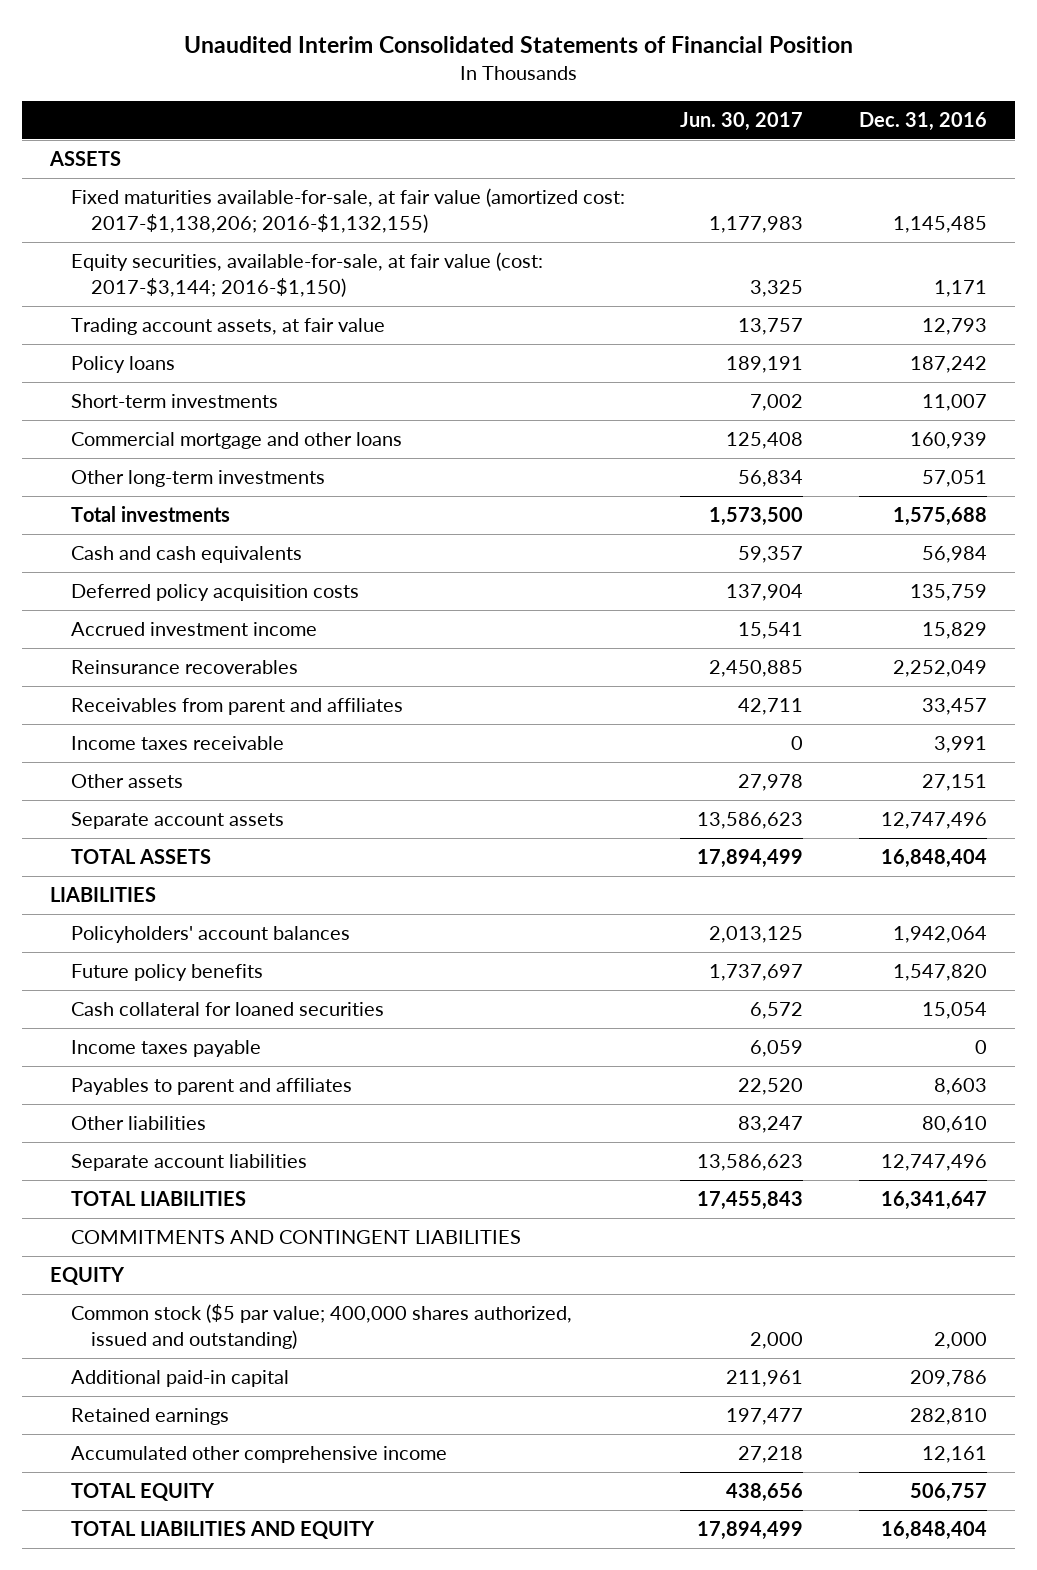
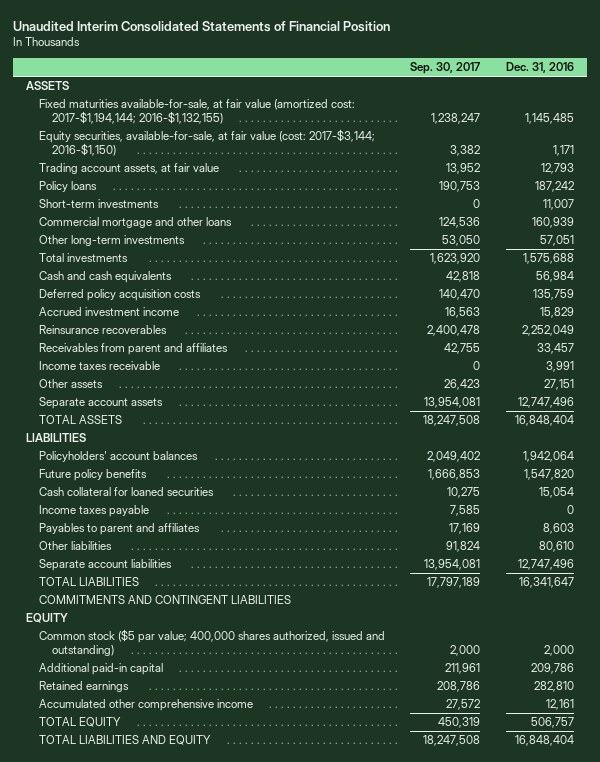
[680,111,804,131] Jun. 30, 2017 -> none
none -> [410,61,481,74] Sep. 30, 2017
[70,188,625,234] Fixed maturities available-for-sale, at fair value (amortized cost: 2017-$1,138,206; 2016-$1,132,155) -> [38,99,355,125] Fixed maturities available-for-sale, at fair value (amortized cost: 2017-$1,194,144; 2016-$1,132,155)

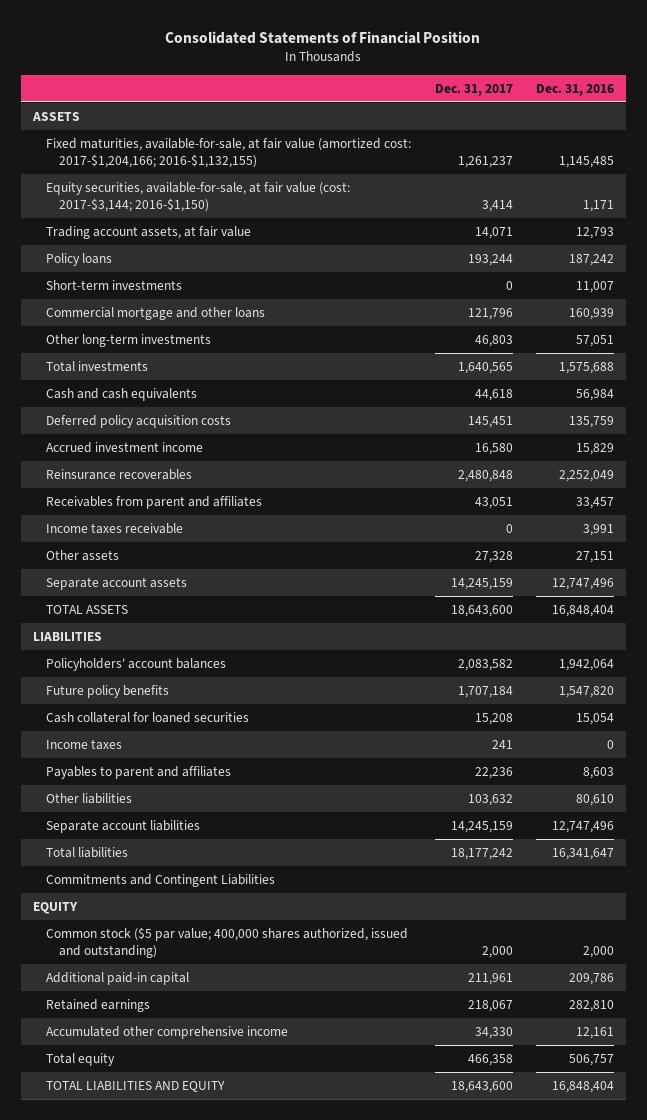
[13,21,391,33] Unaudited Interim Consolidated Statements of Financial Position -> [165,30,481,44] Consolidated Statements of Financial Position
[410,61,481,74] Sep. 30, 2017 -> none
none -> [434,83,513,96] Dec. 31, 2017
[38,99,355,125] Fixed maturities available-for-sale, at fair value (amortized cost: 2017-$1,194,144; 2016-$1,132,155) -> [46,138,412,168] Fixed maturities, available-for-sale, at fair value (amortized cost: 2017-$1,204,166; 2016-$1,132,155)
[38,505,149,518] Income taxes payable -> [46,739,123,751] Income taxes
[38,577,139,587] TOTAL LIABILITIES -> [46,847,129,859] Total liabilities
[38,595,291,605] COMMITMENTS AND CONTINGENT LIABILITIES -> [46,874,276,888] Commitments and Contingent Liabilities
[38,717,121,728] TOTAL EQUITY -> [46,1053,116,1067] Total equity

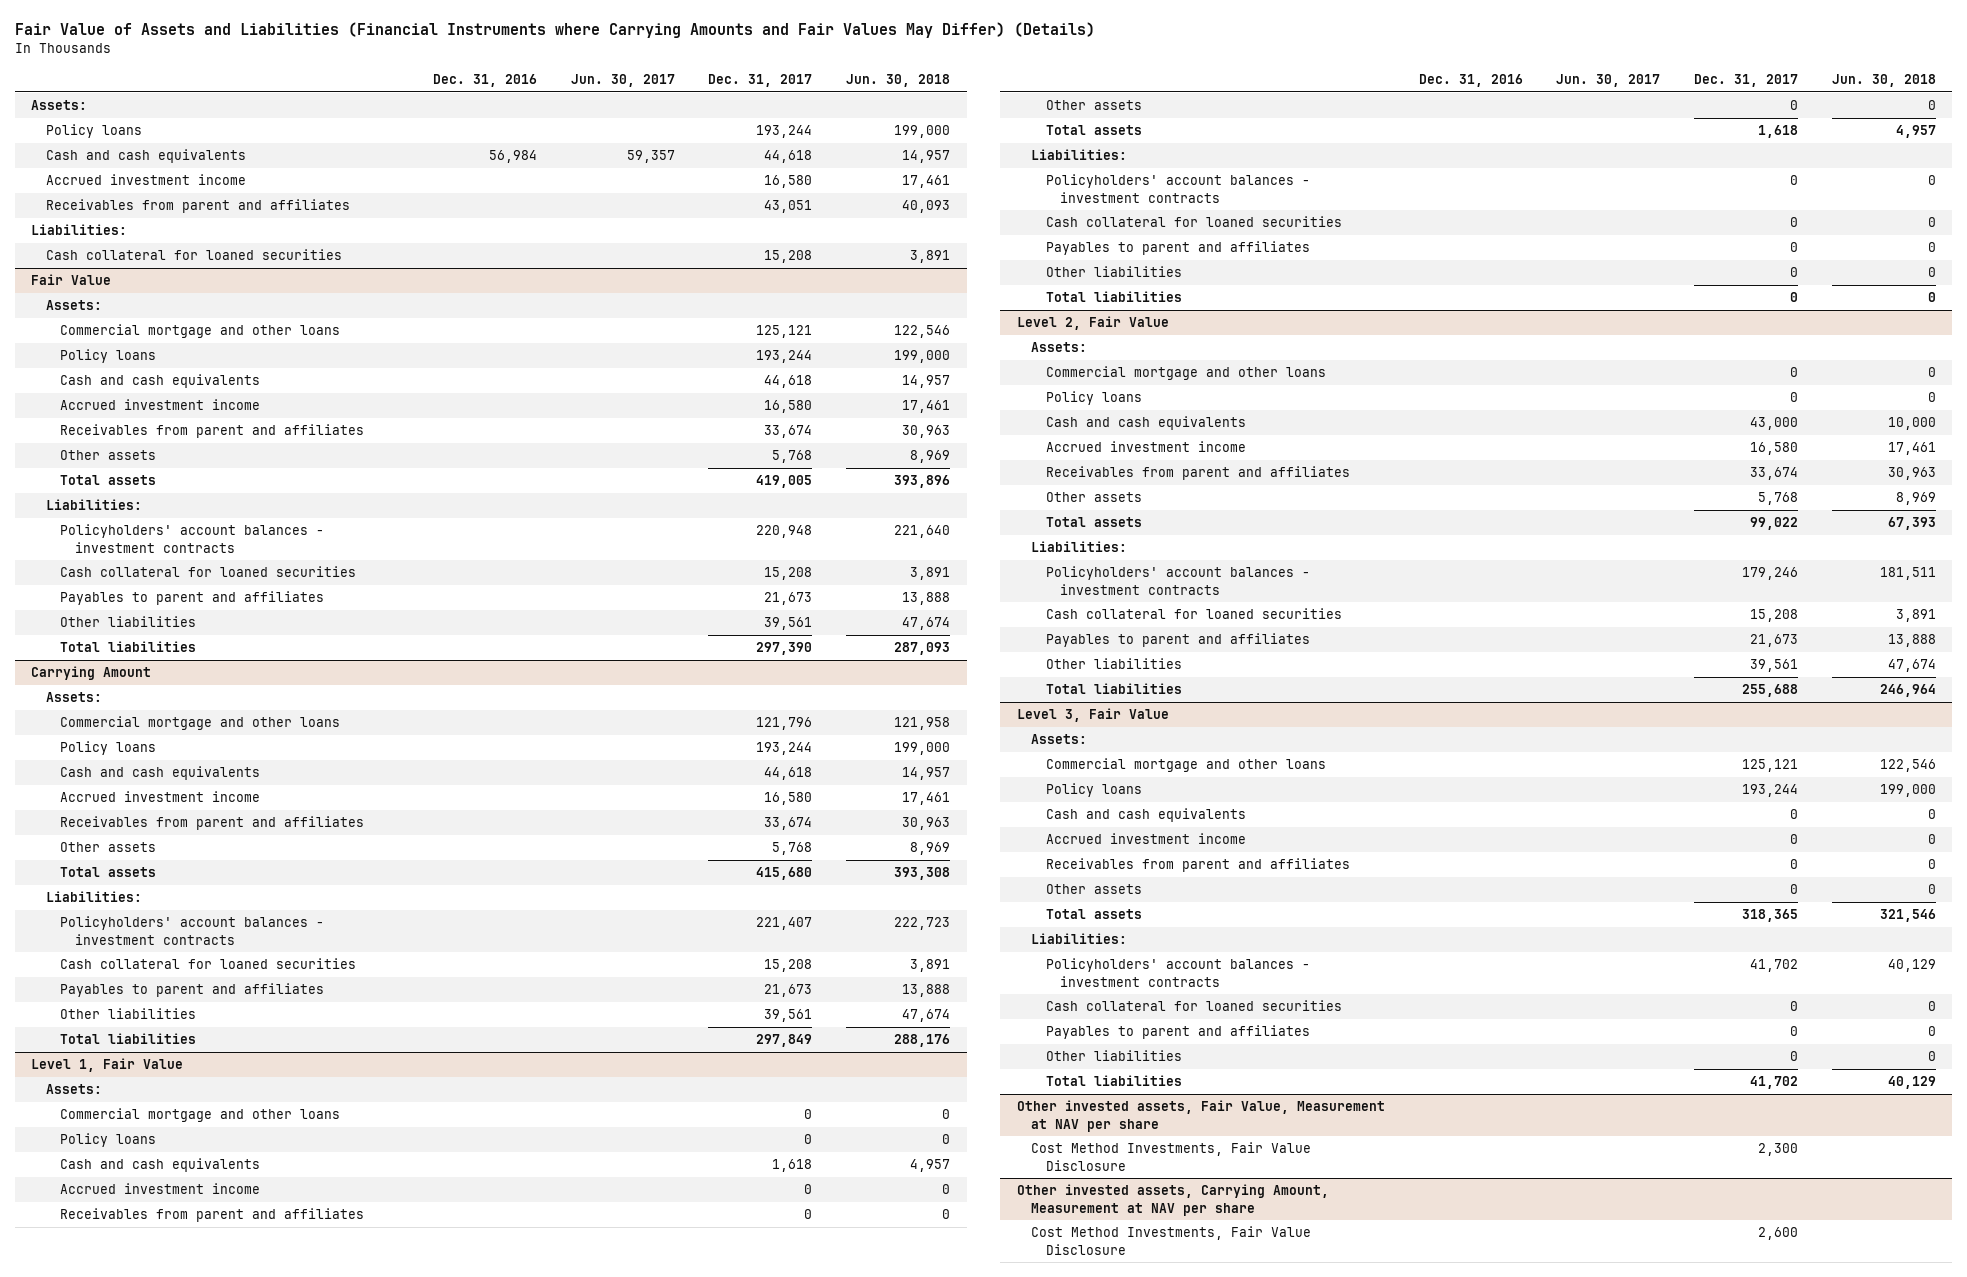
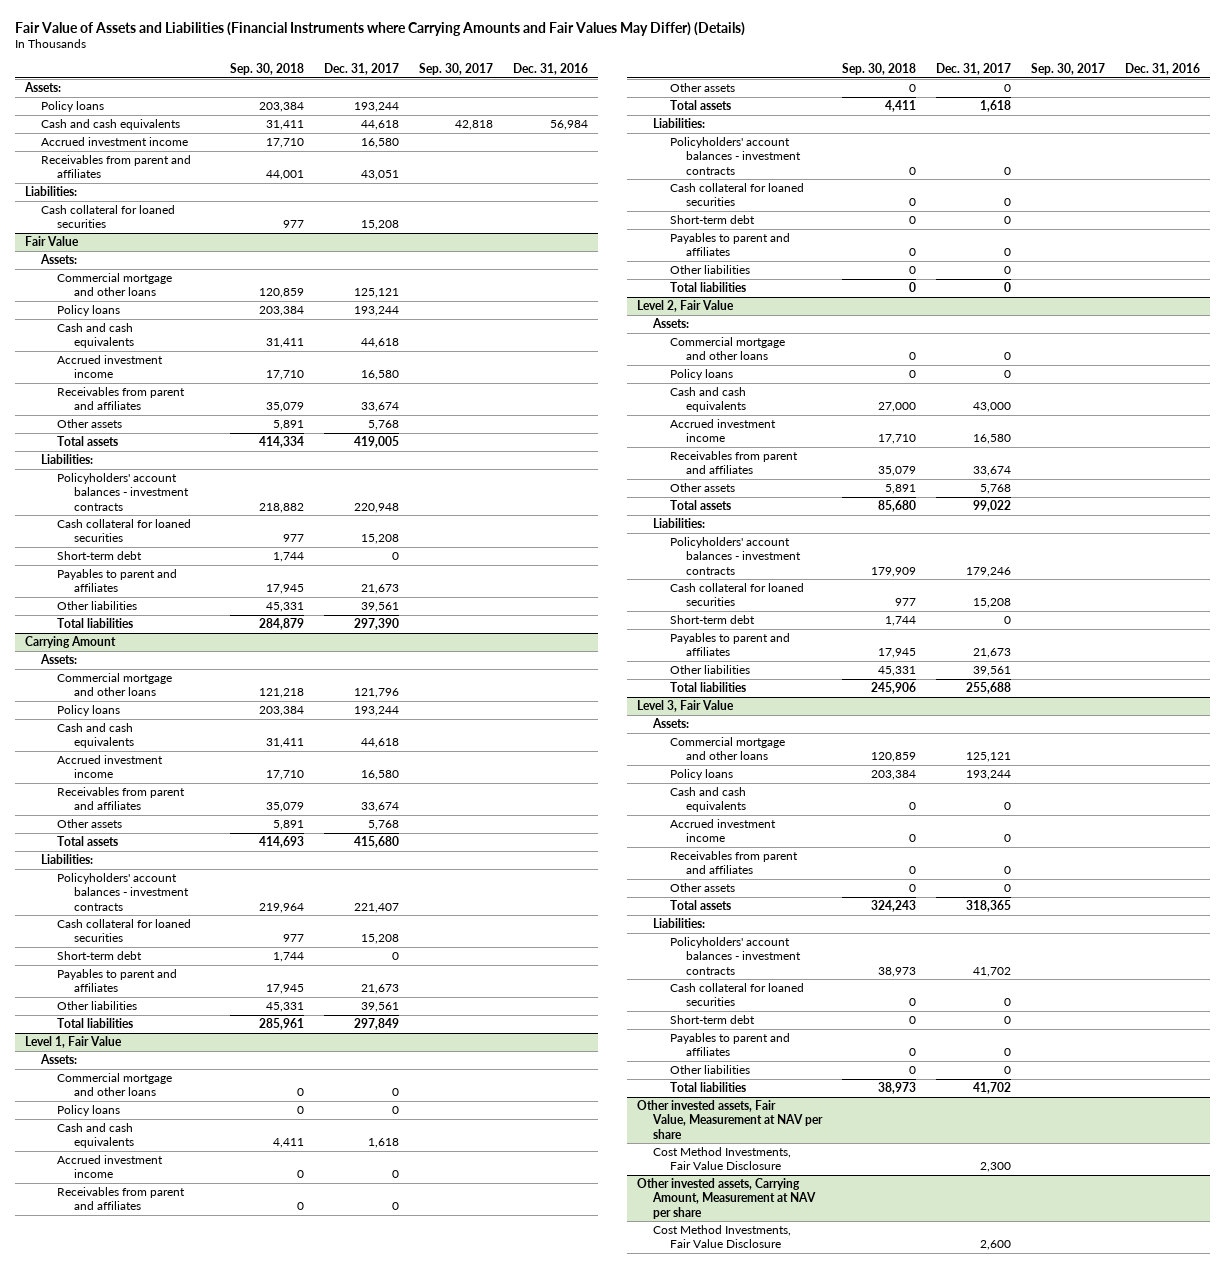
[570,73,675,87] Jun. 30, 2017 -> none
[846,73,951,87] Jun. 30, 2018 -> none
none -> [229,63,304,76] Sep. 30, 2018
none -> [418,63,493,76] Sep. 30, 2017
none -> [57,551,143,561] Short-term debt
none -> [57,951,143,961] Short-term debt
none -> [669,215,755,225] Short-term debt
none -> [669,615,755,625] Short-term debt
none -> [669,1015,755,1025] Short-term debt

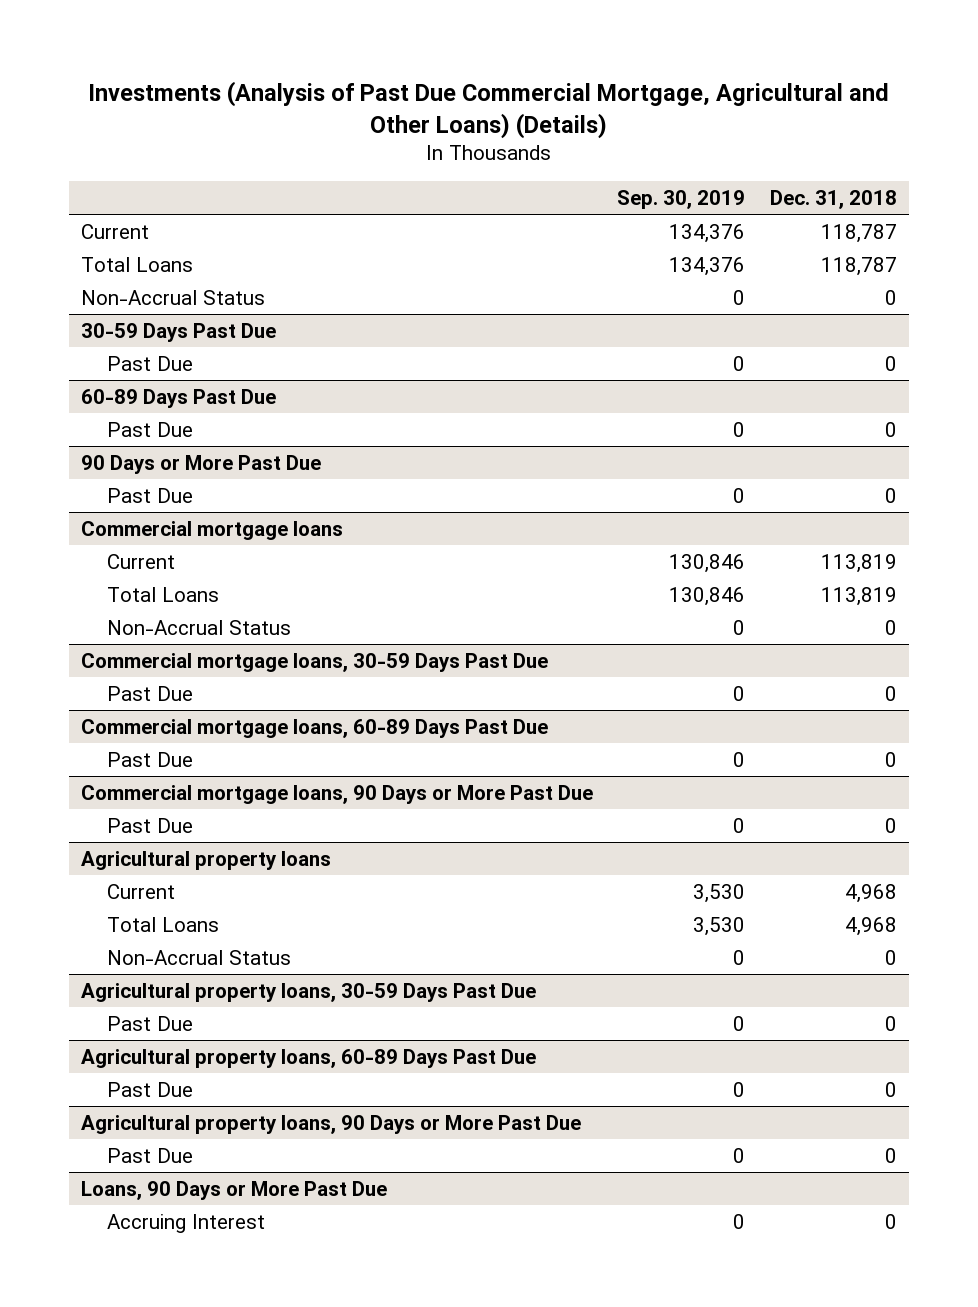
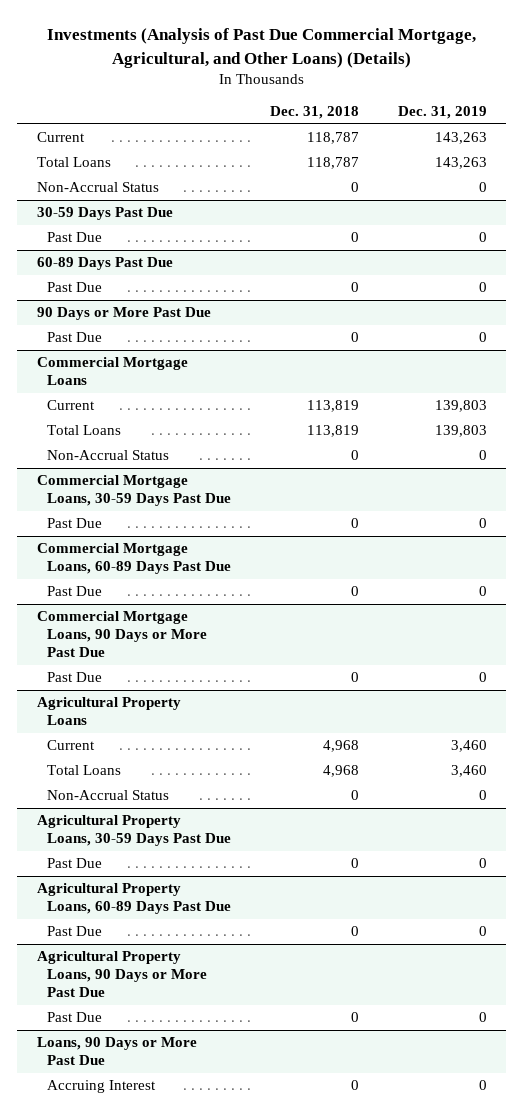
[87,81,889,139] Investments (Analysis of Past Due Commercial Mortgage, Agricultural and Other Loans) (Details) -> [46,28,476,68] Investments (Analysis of Past Due Commercial Mortgage, Agricultural, and Other Loans) (Details)
[617,189,746,209] Sep. 30, 2019 -> none
none -> [398,106,488,120] Dec. 31, 2019
[81,520,344,540] Commercial mortgage loans -> [36,357,188,386] Commercial Mortgage Loans
[81,652,549,672] Commercial mortgage loans, 30-59 Days Past Due -> [36,475,232,507] Commercial Mortgage Loans, 30-59 Days Past Due
[81,718,549,738] Commercial mortgage loans, 60-89 Days Past Due -> [36,543,232,575] Commercial Mortgage Loans, 60-89 Days Past Due
[81,784,594,804] Commercial mortgage loans, 90 Days or More Past Due -> [36,611,208,658] Commercial Mortgage Loans, 90 Days or More Past Due
[81,850,332,870] Agricultural property loans -> [36,697,181,726] Agricultural Property Loans
[81,982,537,1002] Agricultural property loans, 30-59 Days Past Due -> [36,815,232,847] Agricultural Property Loans, 30-59 Days Past Due
[81,1048,537,1068] Agricultural property loans, 60-89 Days Past Due -> [36,883,232,915] Agricultural Property Loans, 60-89 Days Past Due
[81,1114,582,1134] Agricultural property loans, 90 Days or More Past Due -> [36,951,208,998] Agricultural Property Loans, 90 Days or More Past Due

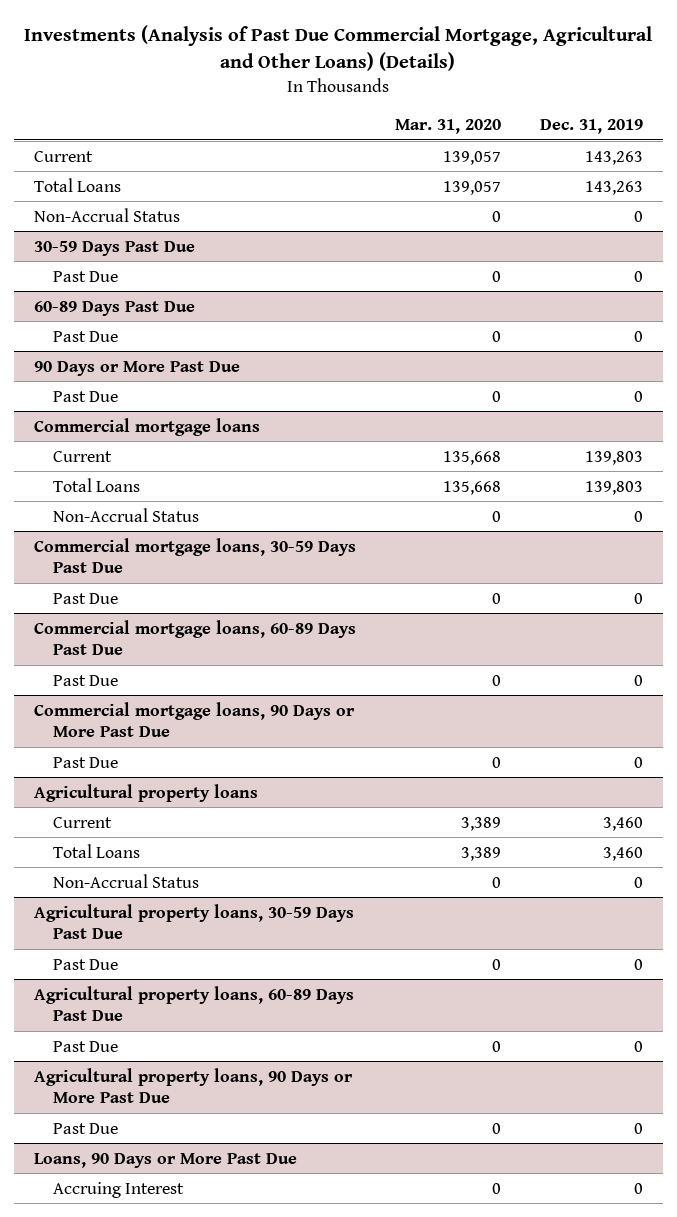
[46,28,476,68] Investments (Analysis of Past Due Commercial Mortgage, Agricultural, and Other Loans) (Details) -> [24,25,653,72] Investments (Analysis of Past Due Commercial Mortgage, Agricultural and Other Loans) (Details)
[270,106,360,120] Dec. 31, 2018 -> none
none -> [394,119,501,135] Mar. 31, 2020
[36,357,188,386] Commercial Mortgage Loans -> [33,417,260,436] Commercial mortgage loans
[36,475,232,507] Commercial Mortgage Loans, 30-59 Days Past Due -> [33,537,356,574] Commercial mortgage loans, 30-59 Days Past Due
[36,543,232,575] Commercial Mortgage Loans, 60-89 Days Past Due -> [33,619,356,656] Commercial mortgage loans, 60-89 Days Past Due
[36,611,208,658] Commercial Mortgage Loans, 90 Days or More Past Due -> [33,701,355,738] Commercial mortgage loans, 90 Days or More Past Due
[36,697,181,726] Agricultural Property Loans -> [33,783,258,802] Agricultural property loans
[36,815,232,847] Agricultural Property Loans, 30-59 Days Past Due -> [33,903,354,940] Agricultural property loans, 30-59 Days Past Due
[36,883,232,915] Agricultural Property Loans, 60-89 Days Past Due -> [33,985,354,1022] Agricultural property loans, 60-89 Days Past Due
[36,951,208,998] Agricultural Property Loans, 90 Days or More Past Due -> [33,1067,353,1104] Agricultural property loans, 90 Days or More Past Due

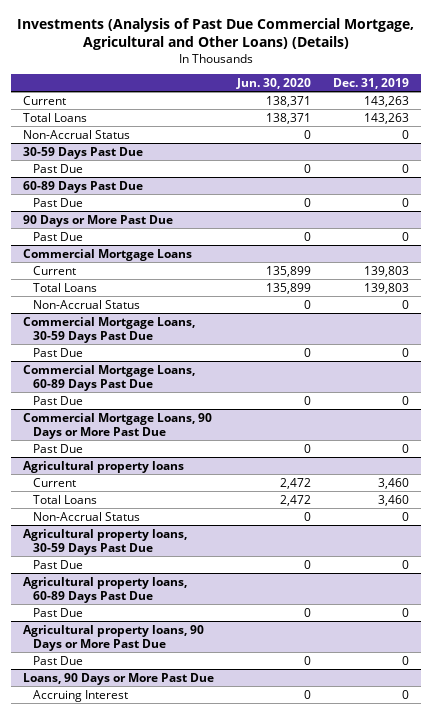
[394,119,501,135] Mar. 31, 2020 -> none
none -> [235,77,311,89] Jun. 30, 2020
[33,417,260,436] Commercial mortgage loans -> [22,248,192,261] Commercial Mortgage Loans
[33,537,356,574] Commercial mortgage loans, 30-59 Days Past Due -> [22,316,195,343] Commercial Mortgage Loans, 30-59 Days Past Due
[33,619,356,656] Commercial mortgage loans, 60-89 Days Past Due -> [22,364,195,391] Commercial Mortgage Loans, 60-89 Days Past Due
[33,701,355,738] Commercial mortgage loans, 90 Days or More Past Due -> [22,412,212,439] Commercial Mortgage Loans, 90 Days or More Past Due

